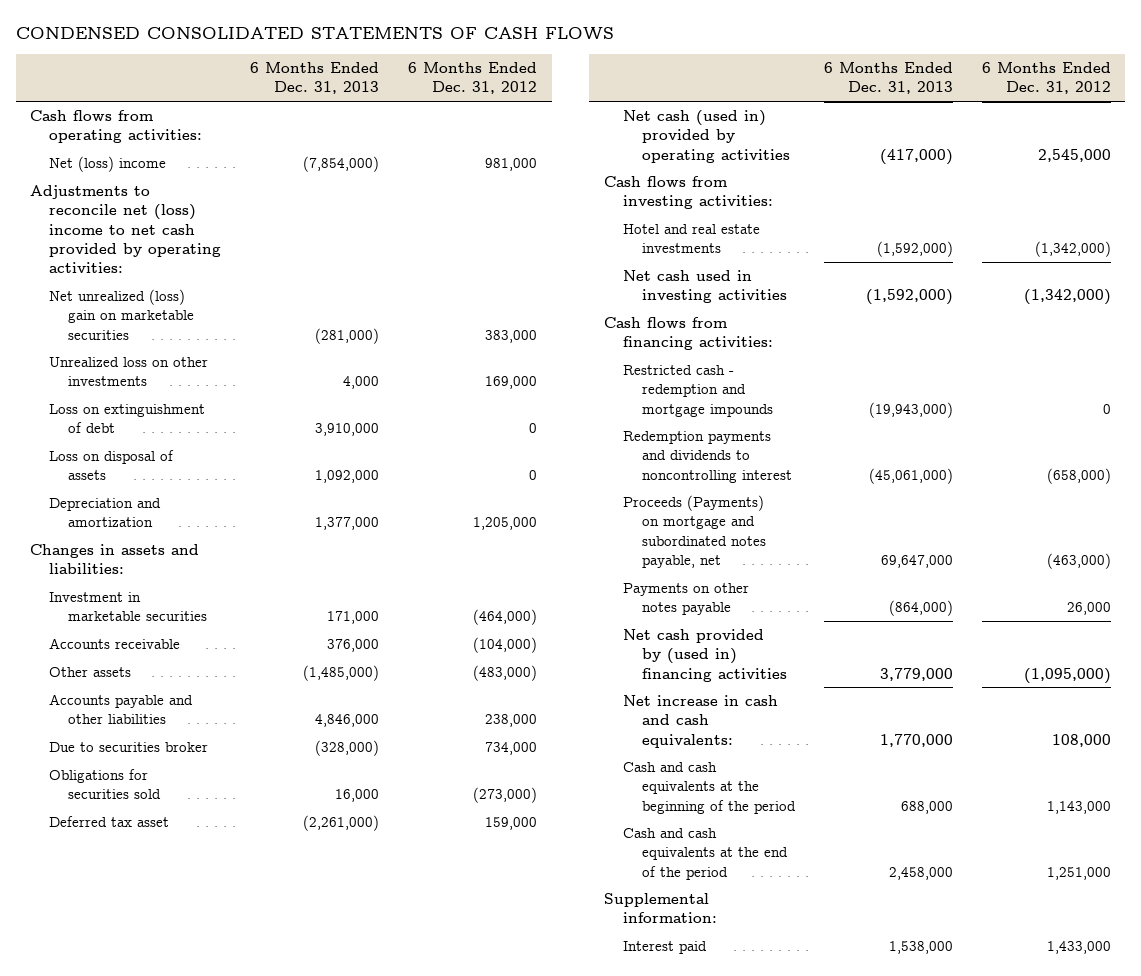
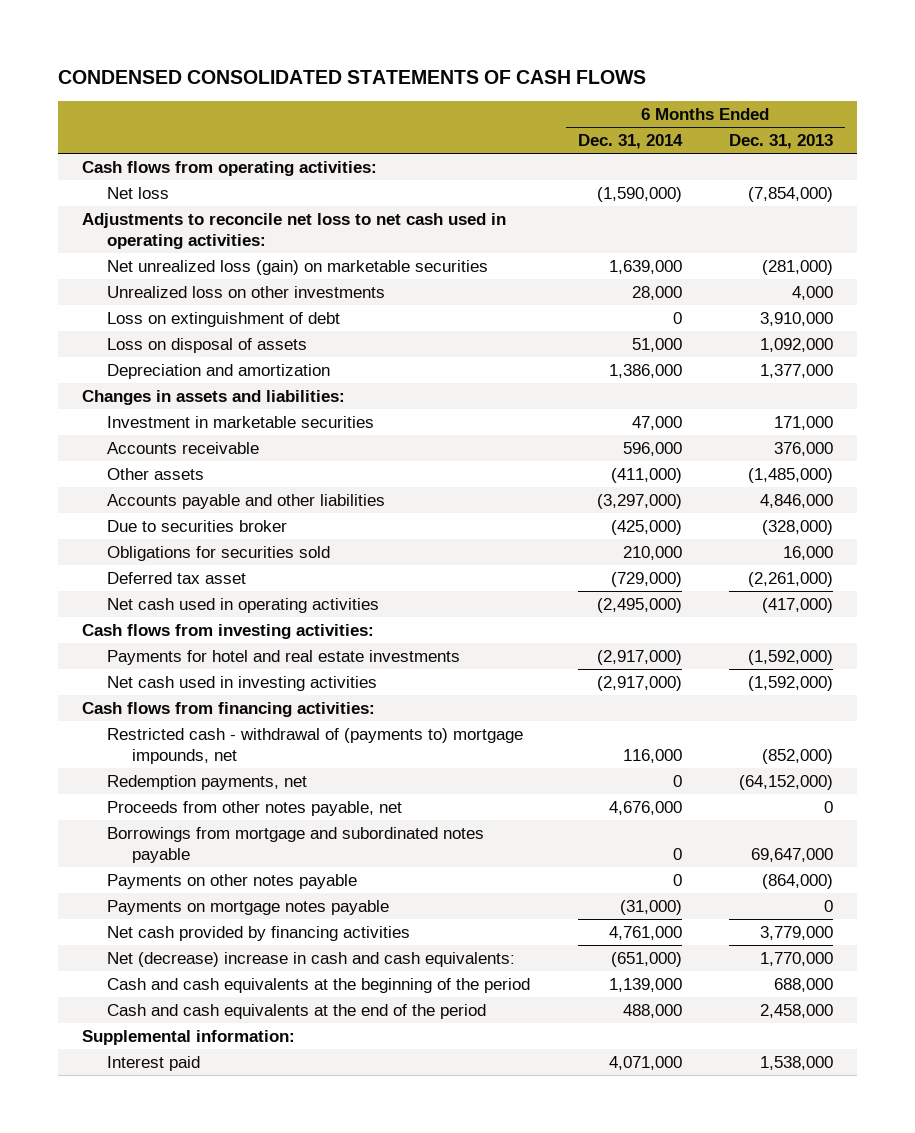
[408,61,538,95] 6 Months Ended Dec. 31, 2012 -> none
none -> [577,134,683,150] Dec. 31, 2014
[49,156,167,173] Net (loss) income -> [106,186,169,199] Net loss
[30,185,222,273] Adjustments to reconcile net (loss) income to net cash provided by operating activities: -> [81,212,506,250] Adjustments to reconcile net loss to net cash used in operating activities:
[49,289,195,340] Net unrealized (loss) gain on marketable securities -> [106,259,488,275] Net unrealized loss (gain) on marketable securities
[622,110,790,163] Net cash (used in) provided by operating activities -> [106,597,379,613] Net cash used in operating activities
[622,224,760,254] Hotel and real estate investments -> [106,649,460,665] Payments for hotel and real estate investments
[622,431,792,483] Redemption payments and dividends to noncontrolling interest -> none
[622,365,773,417] Restricted cash - redemption and mortgage impounds -> [106,727,523,765] Restricted cash - withdrawal of (payments to) mortgage impounds, net
[868,401,953,418] (19,943,000) -> [762,749,834,765] (852,000)
none -> [106,774,307,790] Redemption payments, net
none -> [106,800,402,816] Proceeds from other notes payable, net
[622,495,766,568] Proceeds (Payments) on mortgage and subordinated notes payable, net -> [106,826,484,864] Borrowings from mortgage and subordinated notes payable
none -> [106,899,389,915] Payments on mortgage notes payable
[622,629,787,682] Net cash provided by (used in) financing activities -> [106,925,410,941] Net cash provided by financing activities
[622,695,778,748] Net increase in cash and cash equivalents: -> [106,951,515,967] Net (decrease) increase in cash and cash equivalents:

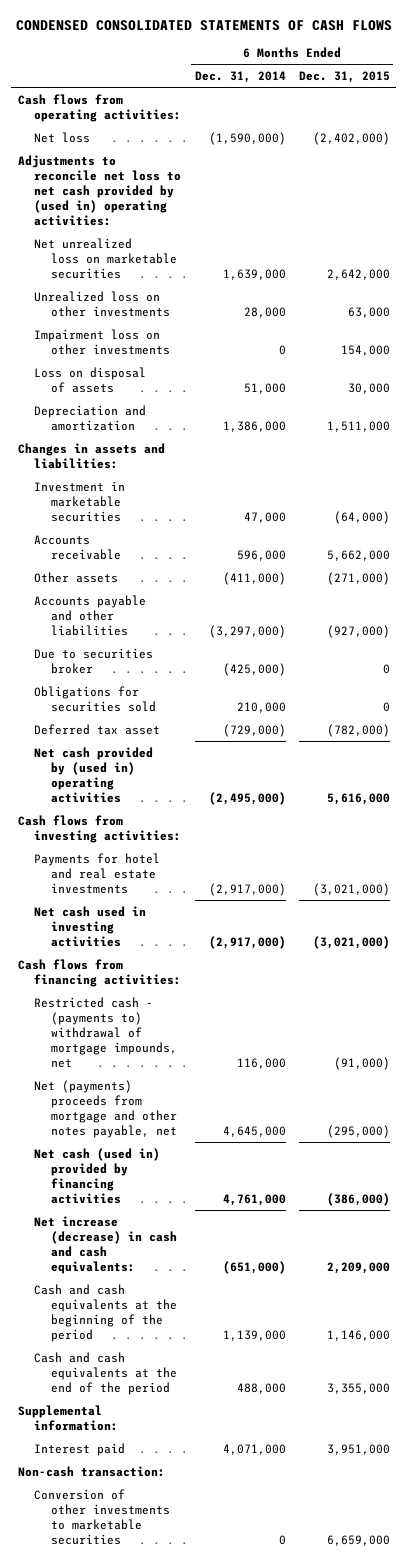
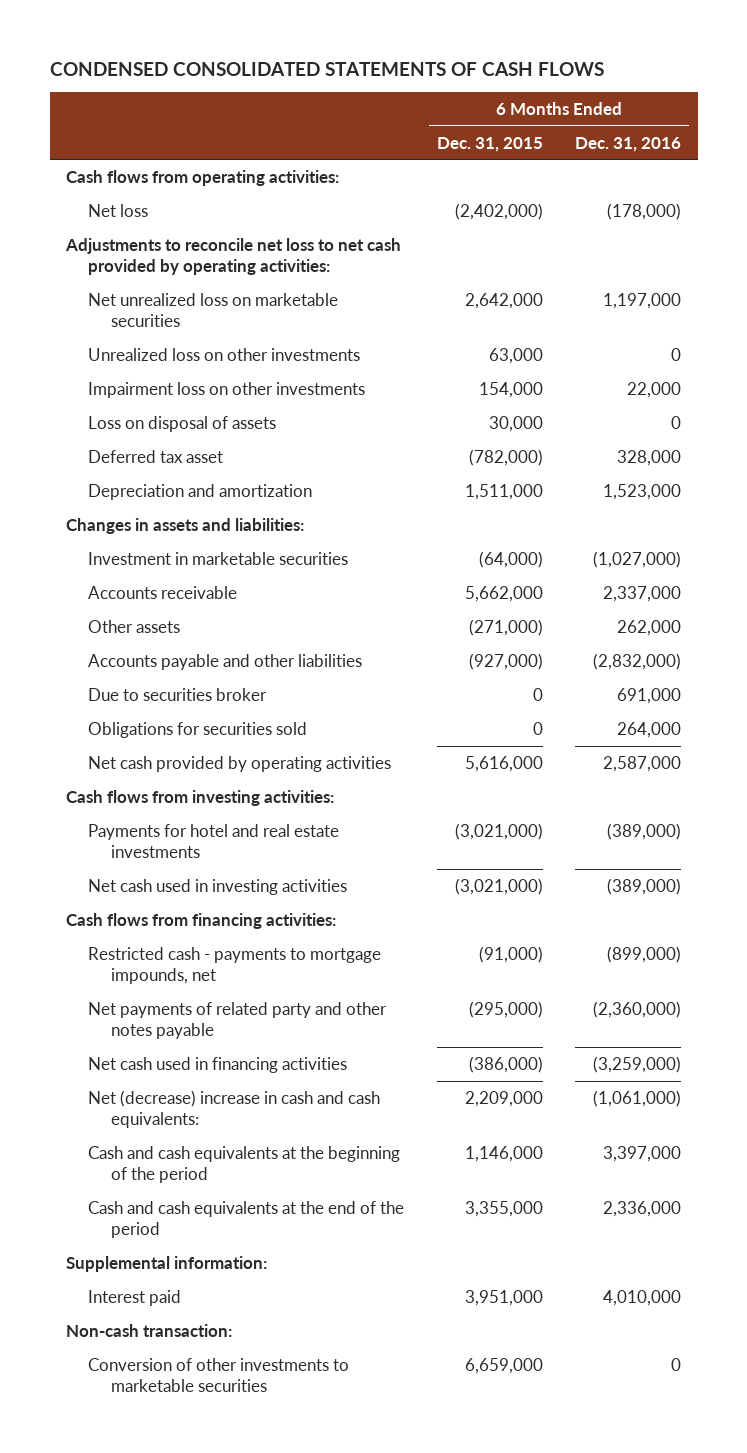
[194,71,286,84] Dec. 31, 2014 -> none
none -> [575,136,682,152] Dec. 31, 2016
[17,154,182,226] Adjustments to reconcile net loss to net cash provided by (used in) operating activities: -> [65,237,402,276] Adjustments to reconcile net loss to net cash provided by operating activities:
[34,723,161,735] Deferred tax asset -> [88,449,224,463] Deferred tax asset
[34,746,154,803] Net cash provided by (used in) operating activities -> [88,755,392,772] Net cash provided by operating activities
[34,996,178,1068] Restricted cash - (payments to) withdrawal of mortgage impounds, net -> [88,946,382,985] Restricted cash - payments to mortgage impounds, net
[34,1079,178,1138] Net (payments) proceeds from mortgage and other notes payable, net -> [88,1001,388,1040] Net payments of related party and other notes payable
[34,1147,161,1204] Net cash (used in) provided by financing activities -> [88,1056,348,1073] Net cash used in financing activities
[34,1215,178,1274] Net increase (decrease) in cash and cash equivalents: -> [88,1089,381,1129] Net (decrease) increase in cash and cash equivalents:

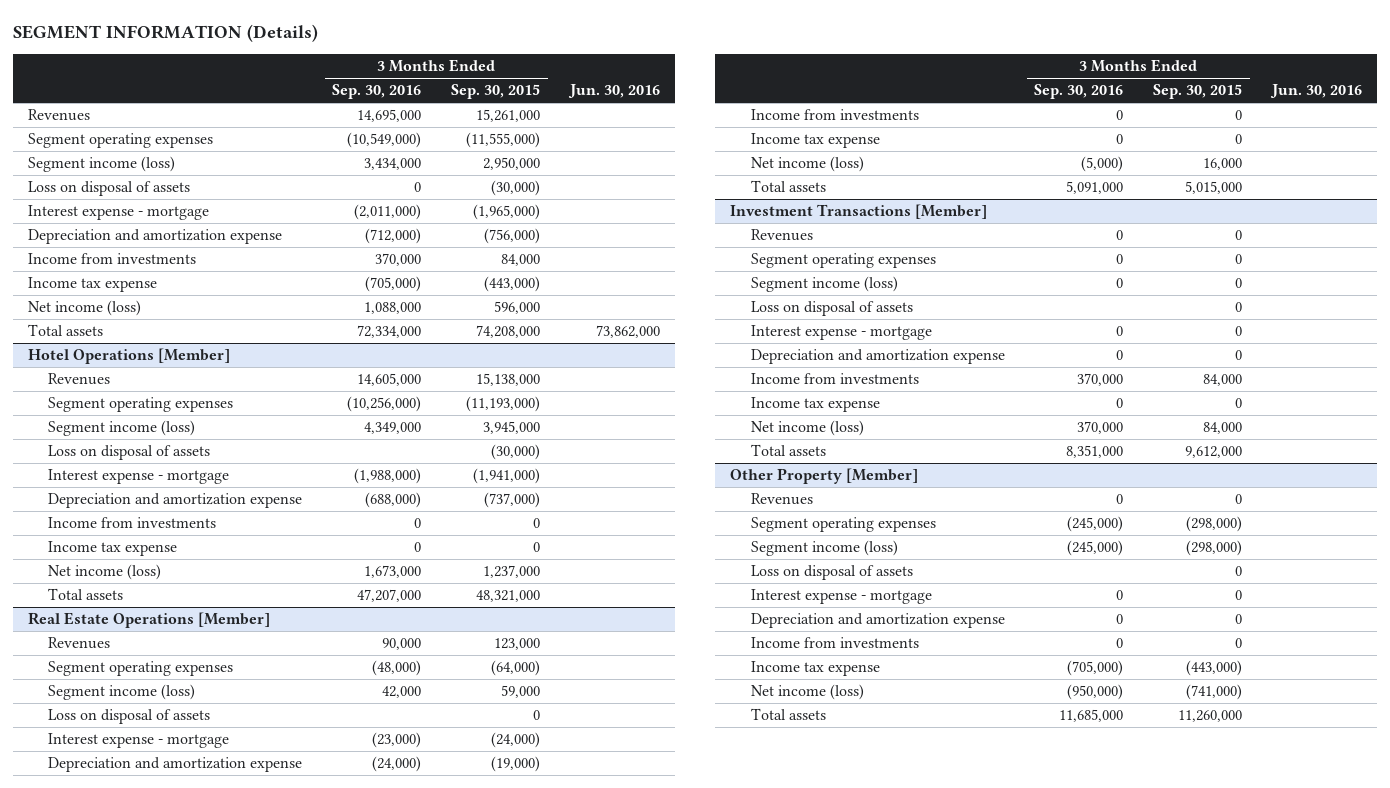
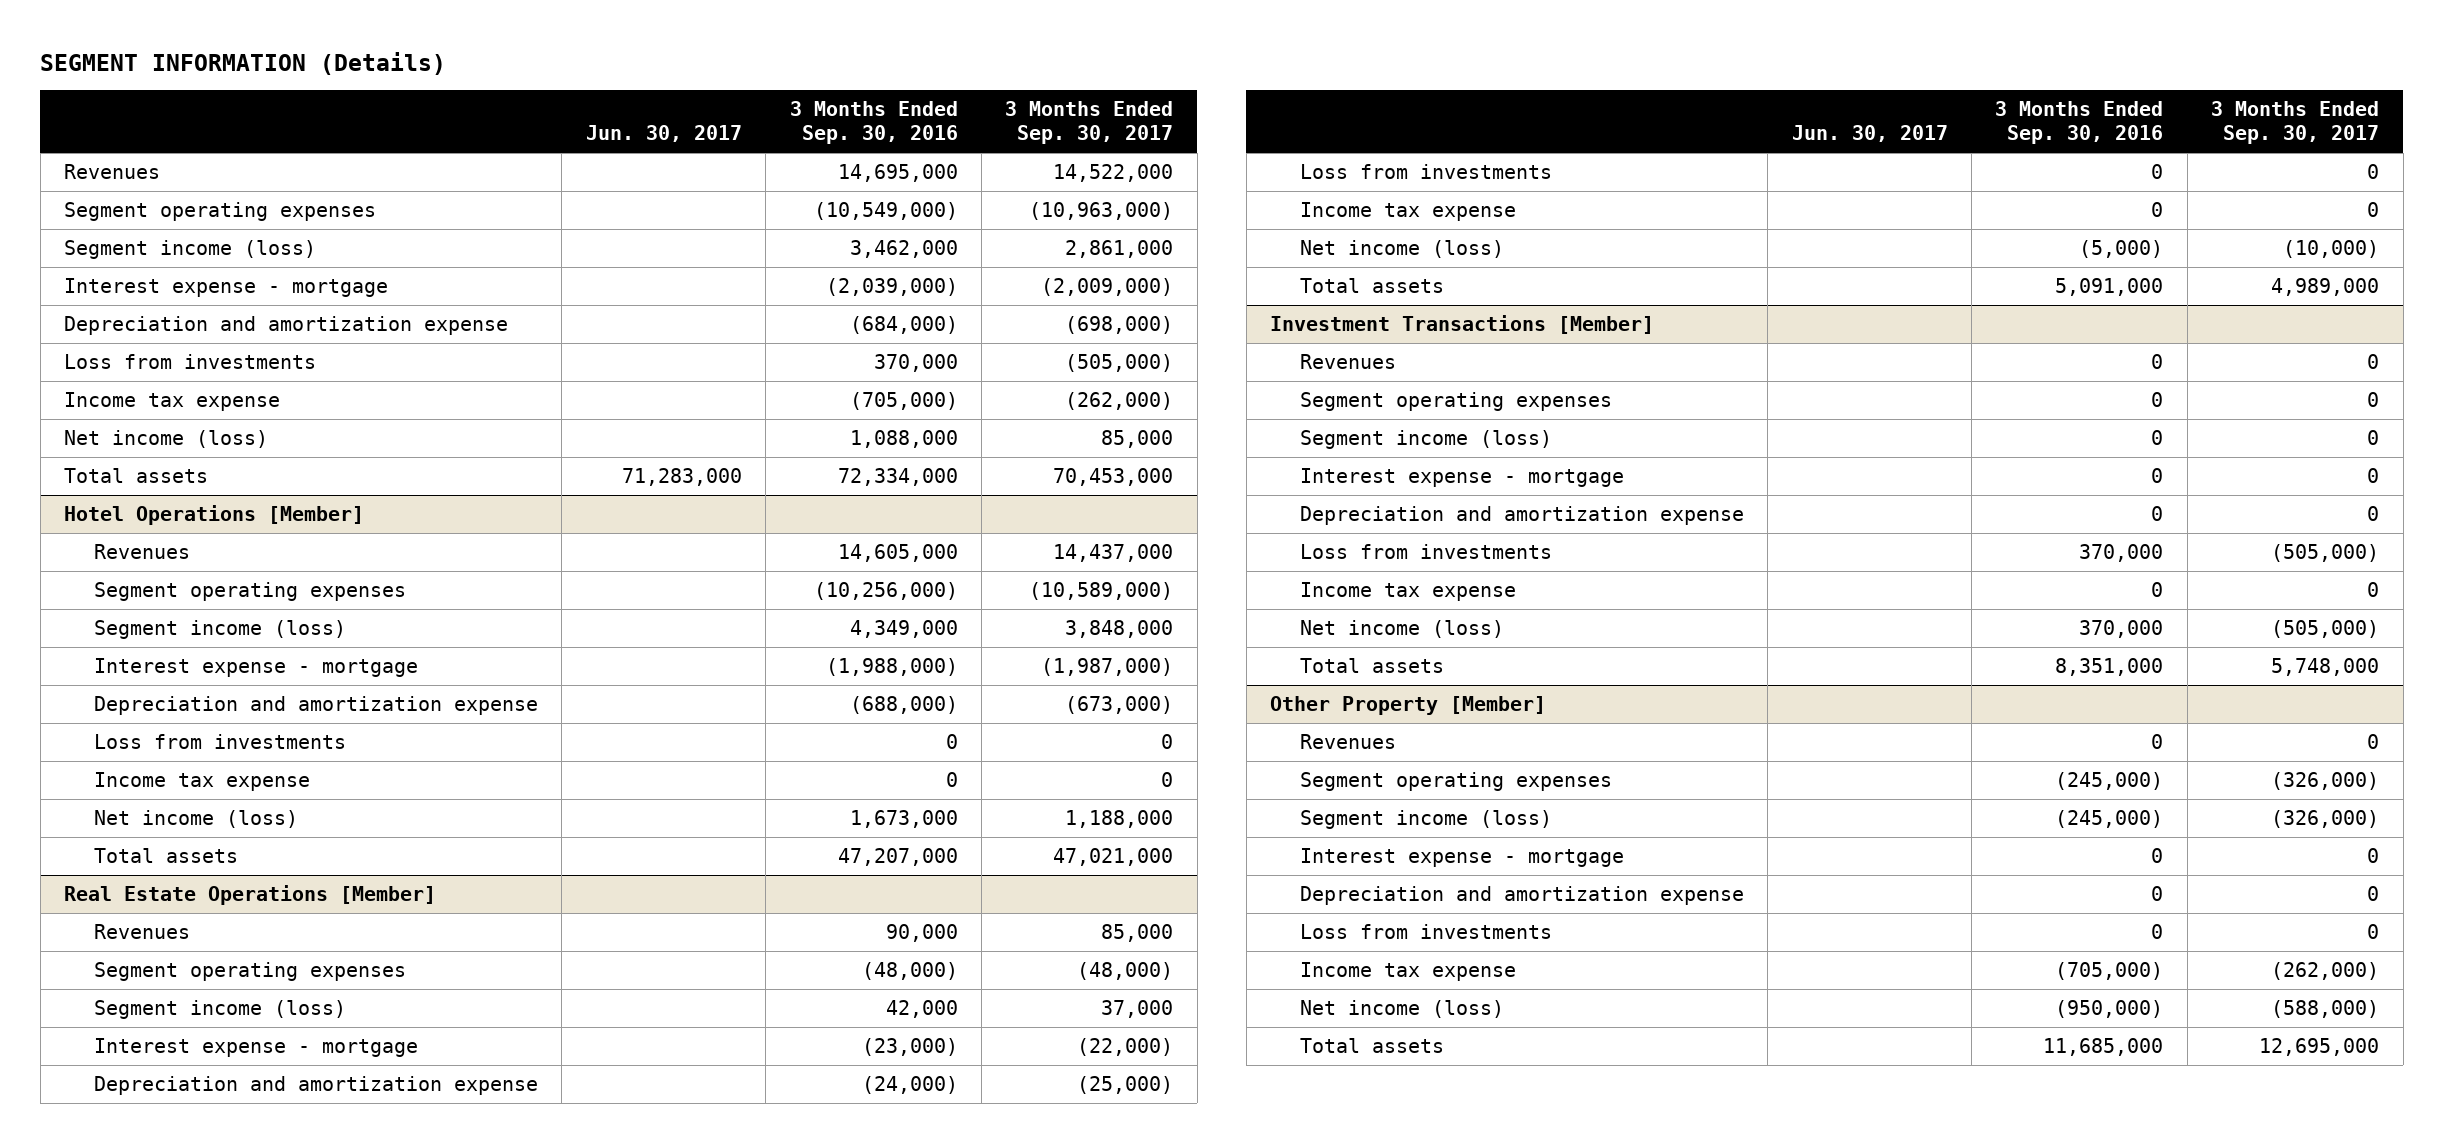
[451,84,541,100] Sep. 30, 2015 -> none
[567,84,660,99] Jun. 30, 2016 -> none
none -> [585,125,742,143] Jun. 30, 2017
none -> [1005,101,1174,145] 3 Months Ended Sep. 30, 2017
[27,181,190,197] Loss on disposal of assets -> none
[364,158,422,171] 3,434,000 -> [849,240,958,259] 3,462,000
[354,204,422,221] (2,011,000) -> [825,278,958,297] (2,039,000)
[365,228,422,245] (712,000) -> [849,316,958,335] (684,000)
[27,253,196,265] Income from investments -> [64,354,317,370] Loss from investments
[48,445,211,461] Loss on disposal of assets -> none
[48,517,217,529] Income from investments -> [94,734,347,750] Loss from investments
[48,709,211,725] Loss on disposal of assets -> none
[750,109,919,121] Income from investments -> [1299,164,1552,180] Loss from investments
[750,301,913,317] Loss on disposal of assets -> none
[750,373,919,385] Income from investments -> [1299,544,1552,560] Loss from investments
[750,565,913,581] Loss on disposal of assets -> none
[750,637,919,649] Income from investments -> [1299,924,1552,940] Loss from investments

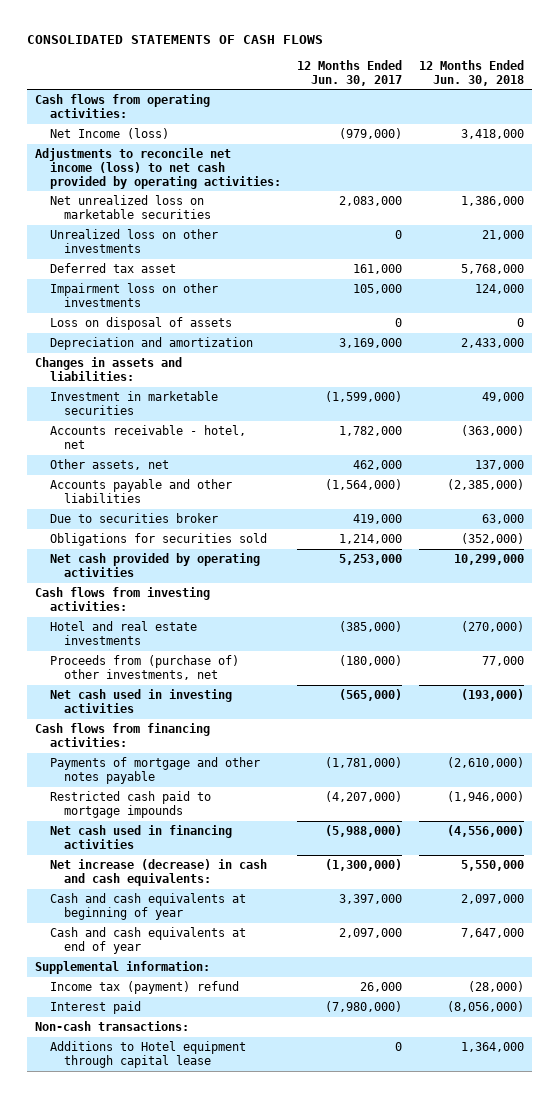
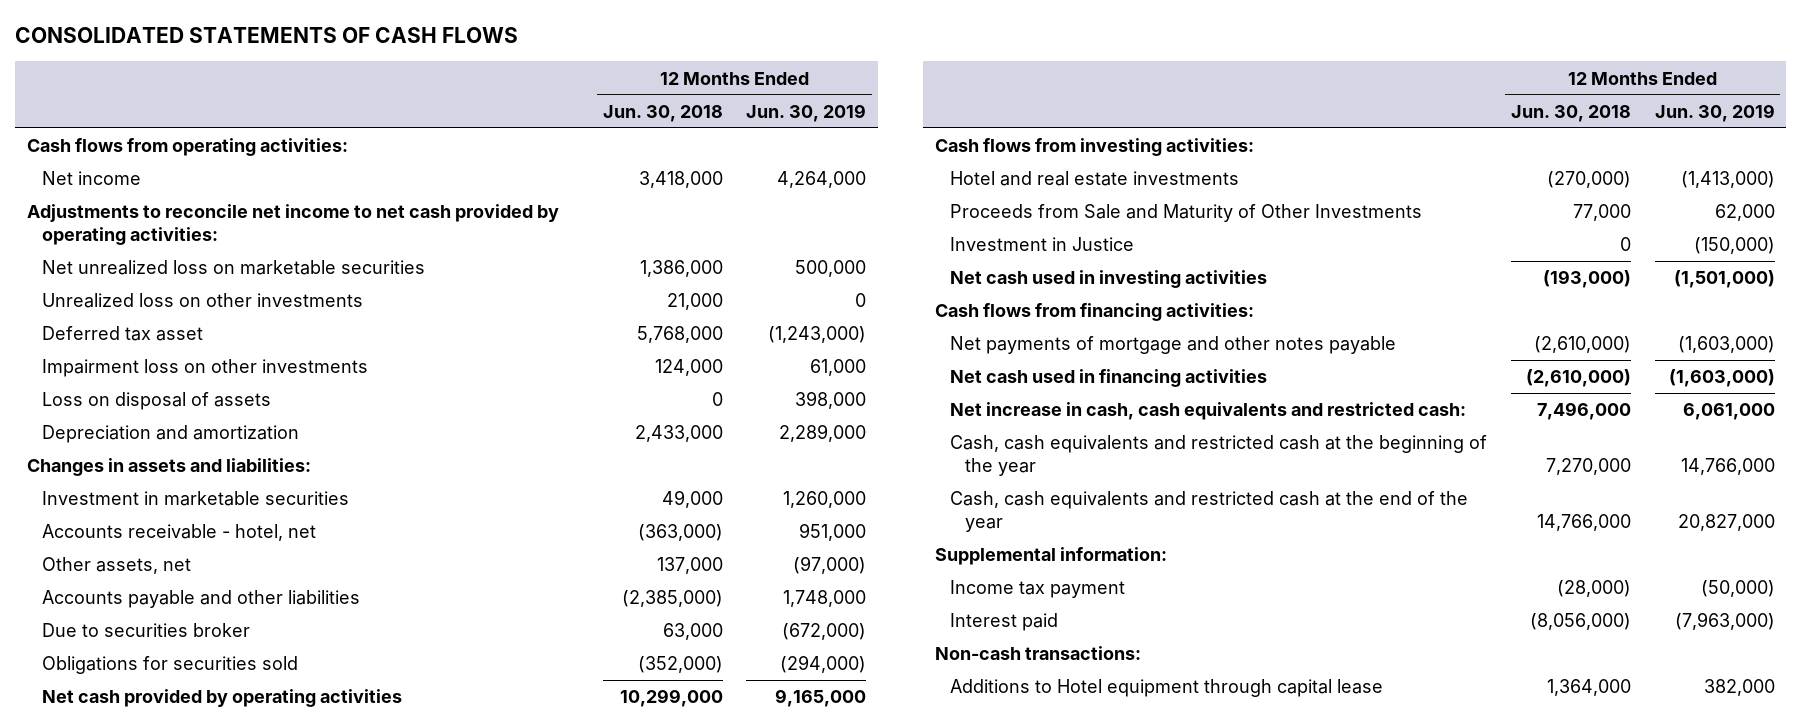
[297,59,403,86] 12 Months Ended Jun. 30, 2017 -> none
none -> [746,103,867,122] Jun. 30, 2019
[49,128,169,140] Net Income (loss) -> [42,171,142,186] Net income
[35,148,281,189] Adjustments to reconcile net income (loss) to net cash provided by operating activities: -> [27,204,560,246] Adjustments to reconcile net income to net cash provided by operating activities:
[49,655,239,680] Proceeds from (purchase of) other investments, net -> [950,204,1423,223] Proceeds from Sale and Maturity of Other Investments
none -> [950,237,1135,252] Investment in Justice
[49,791,211,818] Restricted cash paid to mortgage impounds -> none
[49,757,260,784] Payments of mortgage and other notes payable -> [950,336,1397,355] Net payments of mortgage and other notes payable
[446,825,524,838] (4,556,000) -> [1525,369,1631,388] (2,610,000)
[49,859,267,886] Net increase (decrease) in cash and cash equivalents: -> [950,402,1467,421] Net increase in cash, cash equivalents and restricted cash:
[460,860,524,872] 5,550,000 -> [1536,402,1631,421] 7,496,000
[49,893,246,920] Cash and cash equivalents at beginning of year -> [950,435,1488,477] Cash, cash equivalents and restricted cash at the beginning of the year
[460,894,524,905] 2,097,000 -> [1545,458,1631,476] 7,270,000
[49,927,246,954] Cash and cash equivalents at end of year -> [950,491,1469,533] Cash, cash equivalents and restricted cash at the end of the year
[460,928,524,939] 7,647,000 -> [1536,514,1631,532] 14,766,000
[49,981,239,995] Income tax (payment) refund -> [950,580,1126,599] Income tax payment

